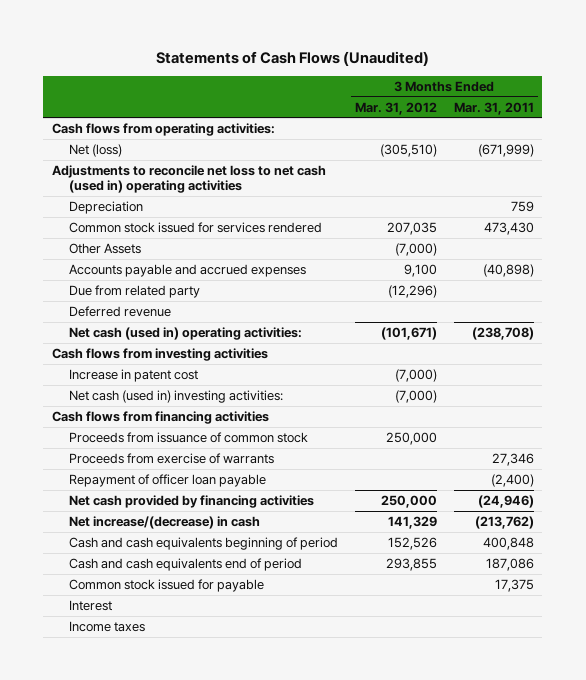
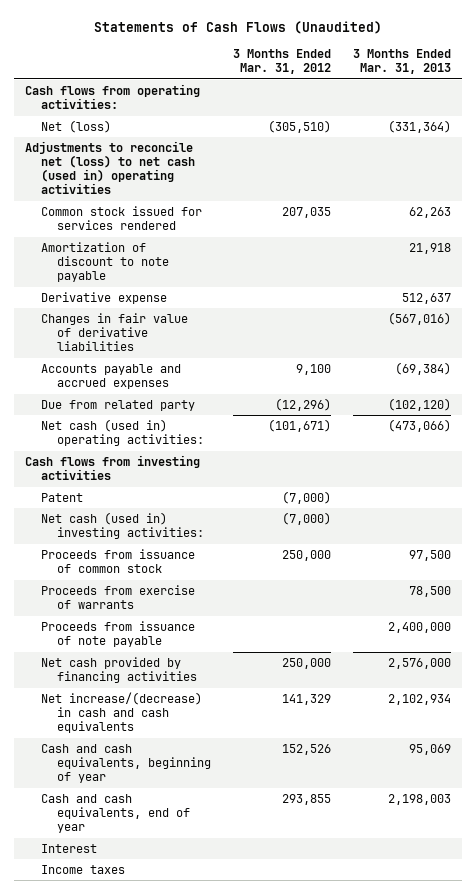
[453,101,534,115] Mar. 31, 2011 -> none
none -> [352,48,451,74] 3 Months Ended Mar. 31, 2013
[69,200,144,214] Depreciation -> none
[51,164,326,194] Adjustments to reconcile net loss to net cash (used in) operating activities -> [24,140,196,195] Adjustments to reconcile net (loss) to net cash (used in) operating activities
[69,242,142,254] Other Assets -> none
none -> [41,241,170,283] Amortization of discount to note payable
none -> [41,291,168,304] Derivative expense
none -> [41,312,189,352] Changes in fair value of derivative liabilities
[69,305,172,317] Deferred revenue -> none
[69,368,199,382] Increase in patent cost -> [41,492,84,502] Patent
[51,410,269,424] Cash flows from financing activities -> none
[69,473,267,487] Repayment of officer loan payable -> none
none -> [41,620,196,647] Proceeds from issuance of note payable
[69,578,265,592] Common stock issued for payable -> none
[69,515,261,529] Net increase/(decrease) in cash -> [41,691,203,734] Net increase/(decrease) in cash and cash equivalents
[69,536,339,550] Cash and cash equivalents beginning of period -> [41,743,212,784] Cash and cash equivalents, beginning of year
[69,557,303,571] Cash and cash equivalents end of period -> [41,793,191,834] Cash and cash equivalents, end of year

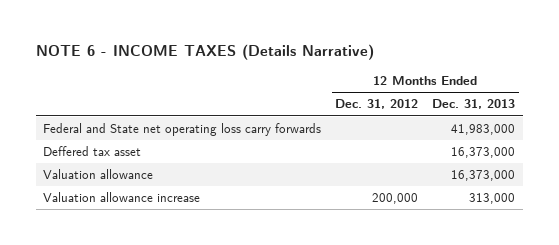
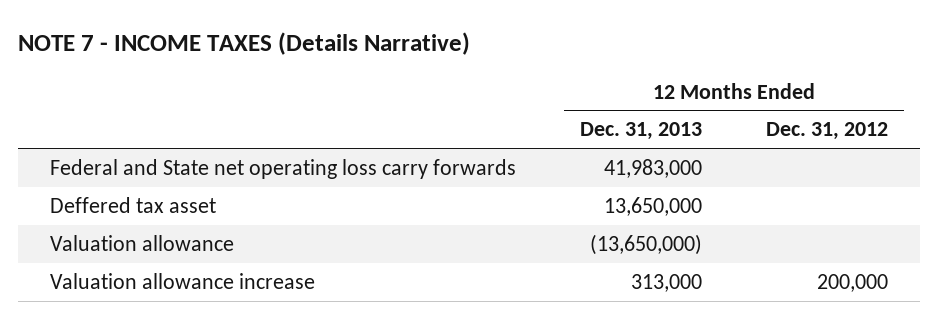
[36,43,375,60] NOTE 6 - INCOME TAXES (Details Narrative) -> [17,32,470,56] NOTE 7 - INCOME TAXES (Details Narrative)
[451,147,516,159] 16,373,000 -> [603,196,702,216] 13,650,000
[451,170,516,182] 16,373,000 -> [589,233,702,255] (13,650,000)

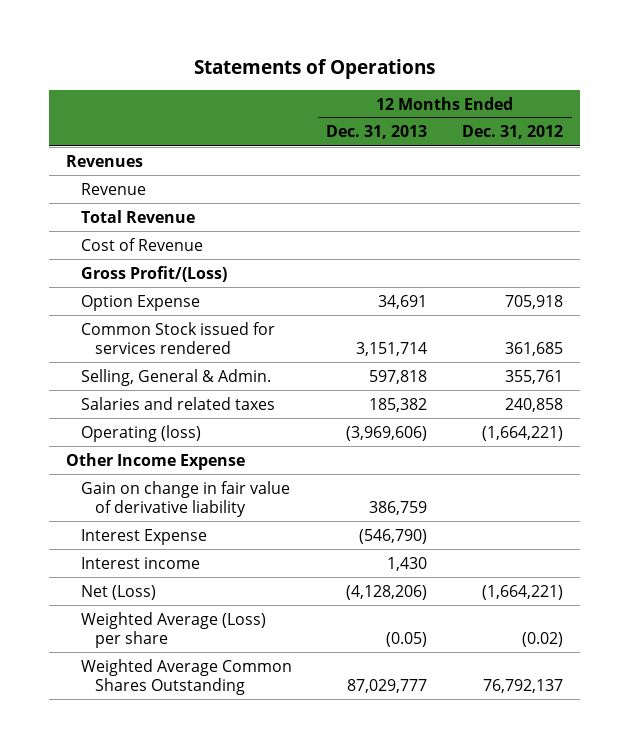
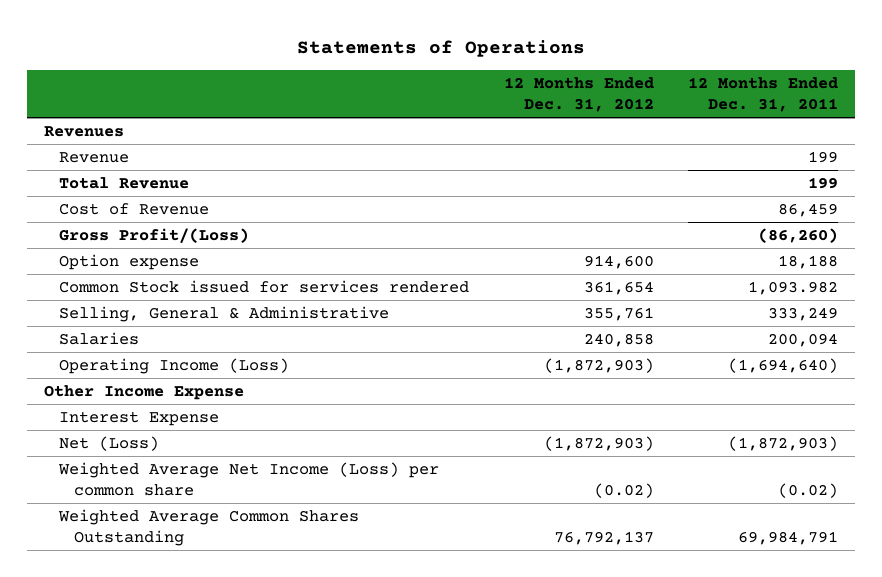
[326,125,428,140] Dec. 31, 2013 -> none
none -> [687,76,838,113] 12 Months Ended Dec. 31, 2011
[80,294,200,311] Option Expense -> [59,253,200,270] Option expense
[505,294,564,309] 705,918 -> [583,254,654,269] 914,600
[505,341,564,356] 361,685 -> [583,280,654,295] 361,654
[80,368,271,386] Selling, General & Admin. -> [59,305,390,322] Selling, General & Administrative
[80,396,275,410] Salaries and related taxes -> [59,331,140,345] Salaries
[80,424,201,442] Operating (loss) -> [59,357,290,374] Operating Income (Loss)
[482,425,564,441] (1,664,221) -> [543,357,654,373] (1,872,903)
[80,480,290,517] Gain on change in fair value of derivative liability -> none
[80,556,200,569] Interest income -> none
[482,584,564,600] (1,664,221) -> [543,435,654,451] (1,872,903)
[80,611,266,648] Weighted Average (Loss) per share -> [58,461,440,497] Weighted Average Net Income (Loss) per common share

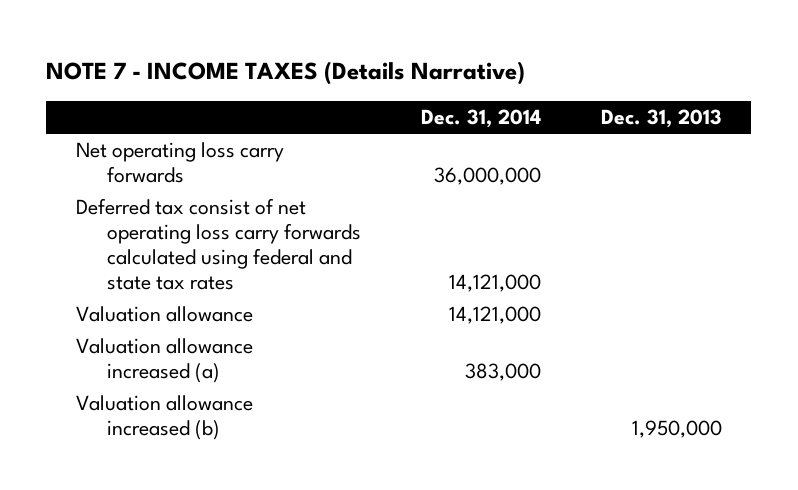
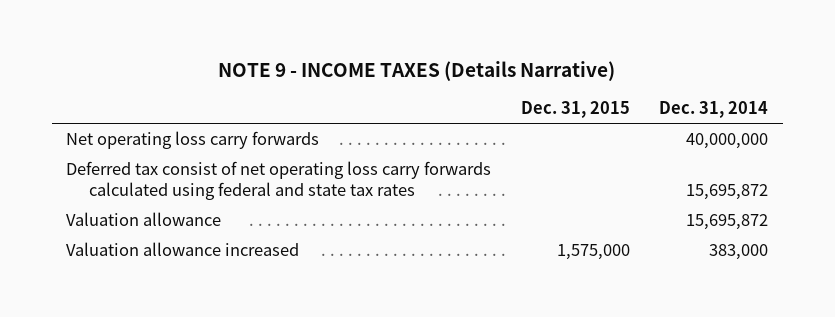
[46,61,526,86] NOTE 7 - INCOME TAXES (Details Narrative) -> [218,61,616,82] NOTE 9 - INCOME TAXES (Details Narrative)
[600,108,722,128] Dec. 31, 2013 -> none
none -> [520,101,630,119] Dec. 31, 2015
[76,395,254,441] Valuation allowance increased (b) -> none
[434,167,542,186] 36,000,000 -> [686,132,769,149] 40,000,000
[449,273,542,292] 14,121,000 -> [686,183,769,200] 15,695,872
[449,306,542,325] 14,121,000 -> [686,213,769,230] 15,695,872
[76,338,254,384] Valuation allowance increased (a) -> [66,241,300,256] Valuation allowance increased

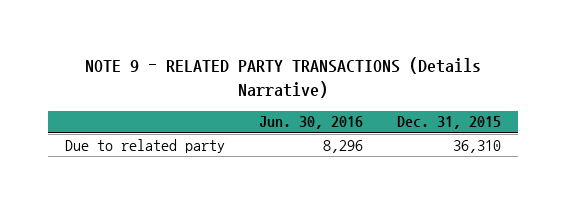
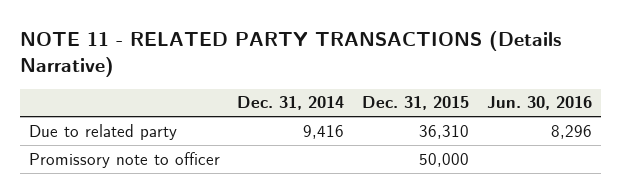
[84,57,481,99] NOTE 9 - RELATED PARTY TRANSACTIONS (Details Narrative) -> [19,30,561,77] NOTE 11 - RELATED PARTY TRANSACTIONS (Details Narrative)
none -> [237,96,345,111] Dec. 31, 2014
none -> [28,151,220,168] Promissory note to officer

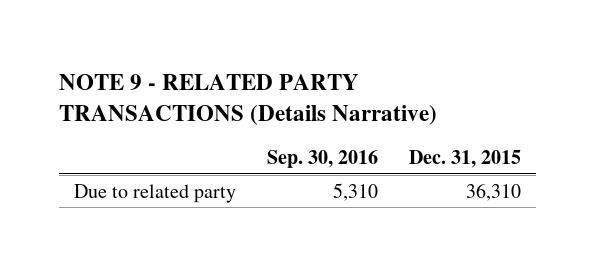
[19,30,561,77] NOTE 11 - RELATED PARTY TRANSACTIONS (Details Narrative) -> [58,74,437,126] NOTE 9 - RELATED PARTY TRANSACTIONS (Details Narrative)
[237,96,345,111] Dec. 31, 2014 -> none
[486,96,592,111] Jun. 30, 2016 -> none
none -> [266,150,378,169] Sep. 30, 2016
[28,151,220,168] Promissory note to officer -> none

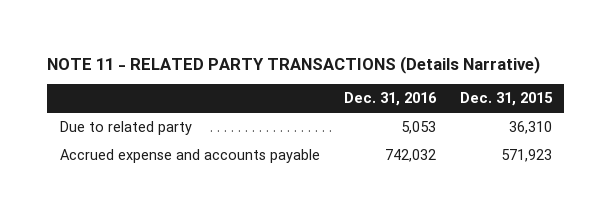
[58,74,437,126] NOTE 9 - RELATED PARTY TRANSACTIONS (Details Narrative) -> [47,55,541,74] NOTE 11 - RELATED PARTY TRANSACTIONS (Details Narrative)
[266,150,378,169] Sep. 30, 2016 -> none
none -> [343,92,437,107] Dec. 31, 2016
none -> [59,149,320,164] Accrued expense and accounts payable

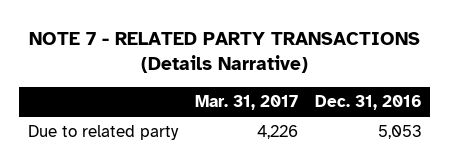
[47,55,541,74] NOTE 11 - RELATED PARTY TRANSACTIONS (Details Narrative) -> [28,31,420,74] NOTE 7 - RELATED PARTY TRANSACTIONS (Details Narrative)
[460,92,554,107] Dec. 31, 2015 -> none
none -> [194,94,298,110] Mar. 31, 2017
[59,149,320,164] Accrued expense and accounts payable -> none

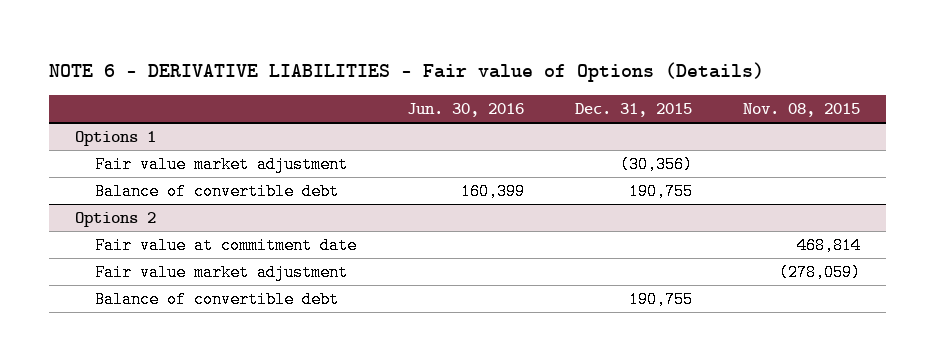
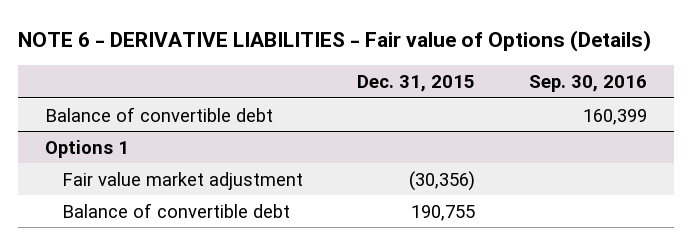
[406,103,524,118] Jun. 30, 2016 -> none
[743,103,861,118] Nov. 08, 2015 -> none
none -> [528,75,647,93] Sep. 30, 2016
none -> [45,106,274,122] Balance of convertible debt
[74,212,156,228] Options 2 -> none
[94,237,357,255] Fair value at commitment date -> none
[94,264,348,282] Fair value market adjustment -> none
[94,291,339,309] Balance of convertible debt -> none

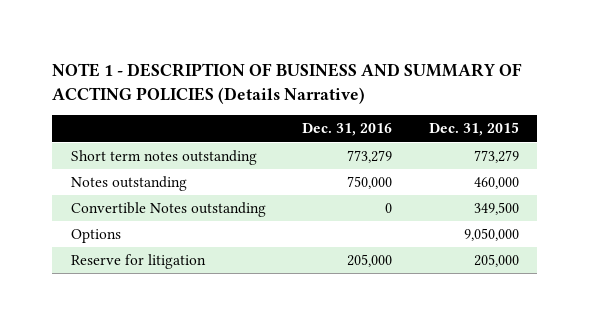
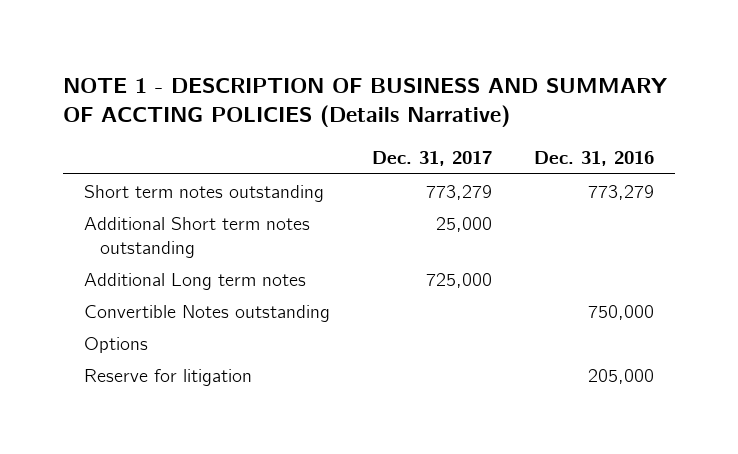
[428,122,519,137] Dec. 31, 2015 -> none
none -> [372,151,493,167] Dec. 31, 2017
[70,176,187,192] Notes outstanding -> none
none -> [83,216,310,258] Additional Short term notes outstanding
none -> [83,272,306,290] Additional Long term notes
[385,203,393,214] 0 -> [588,304,655,320] 750,000

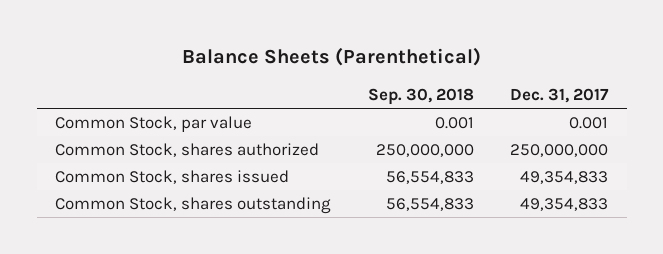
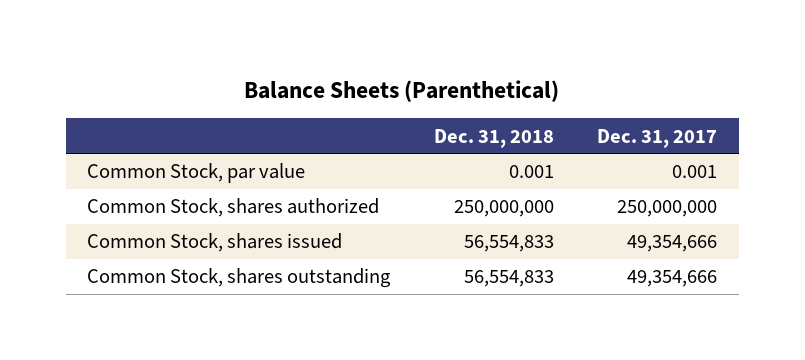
[367,87,474,105] Sep. 30, 2018 -> none
none -> [433,128,554,148] Dec. 31, 2018
[520,171,609,185] 49,354,833 -> [627,235,718,253] 49,354,666
[520,198,609,212] 49,354,833 -> [627,270,718,288] 49,354,666

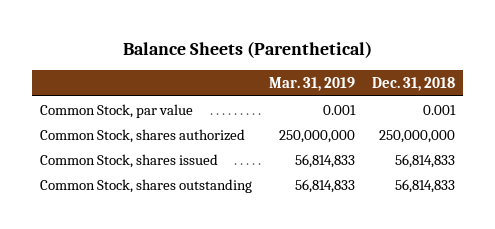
[597,128,718,148] Dec. 31, 2017 -> none
none -> [269,77,356,92] Mar. 31, 2019
[463,235,554,253] 56,554,833 -> [394,153,455,168] 56,814,833
[463,270,554,288] 56,554,833 -> [394,178,455,193] 56,814,833

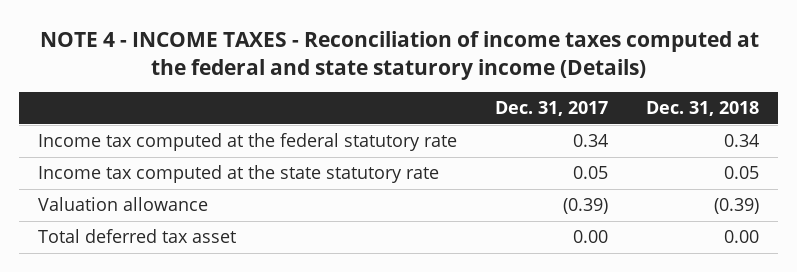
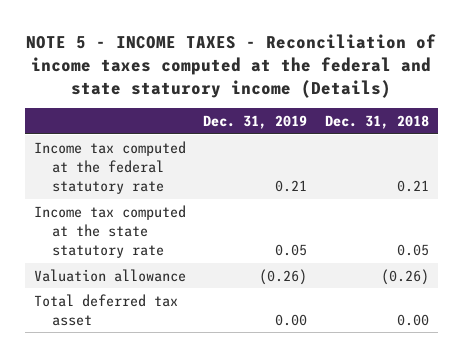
[39,30,759,80] NOTE 4 - INCOME TAXES - Reconciliation of income taxes computed at the federal and state staturory income (Details) -> [26,34,437,98] NOTE 5 - INCOME TAXES - Reconciliation of income taxes computed at the federal and state staturory income (Details)
[495,101,609,117] Dec. 31, 2017 -> none
none -> [203,115,308,130] Dec. 31, 2019
[723,134,759,148] 0.34 -> [396,179,429,192] 0.21
[713,198,759,215] (0.39) -> [380,268,429,285] (0.26)

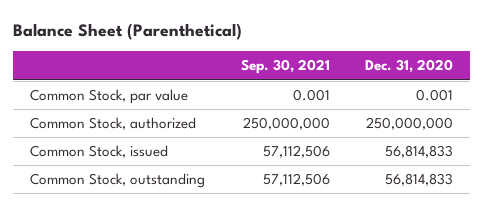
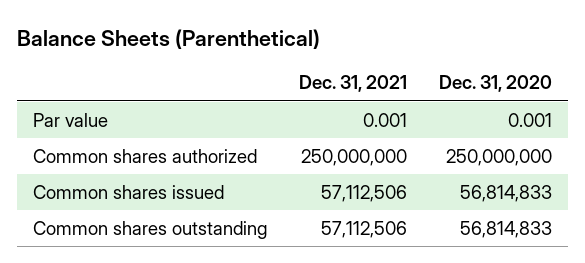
[12,23,242,41] Balance Sheet (Parenthetical) -> [17,28,321,49] Balance Sheets (Parenthetical)
[240,59,330,75] Sep. 30, 2021 -> none
none -> [299,75,408,93] Dec. 31, 2021
[30,89,189,105] Common Stock, par value -> [33,112,109,127] Par value
[30,117,197,131] Common Stock, authorized -> [33,148,258,163] Common shares authorized
[30,145,169,159] Common Stock, issued -> [33,184,225,199] Common shares issued
[30,173,206,189] Common Stock, outstanding -> [33,220,268,239] Common shares outstanding

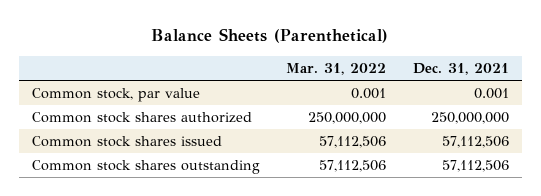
[438,75,552,93] Dec. 31, 2020 -> none
none -> [286,63,387,76] Mar. 31, 2022
[33,112,109,127] Par value -> [32,88,201,103] Common stock, par value
[33,148,258,163] Common shares authorized -> [32,112,253,124] Common stock shares authorized
[33,184,225,199] Common shares issued -> [32,136,223,148] Common stock shares issued
[33,220,268,239] Common shares outstanding -> [32,160,261,175] Common stock shares outstanding

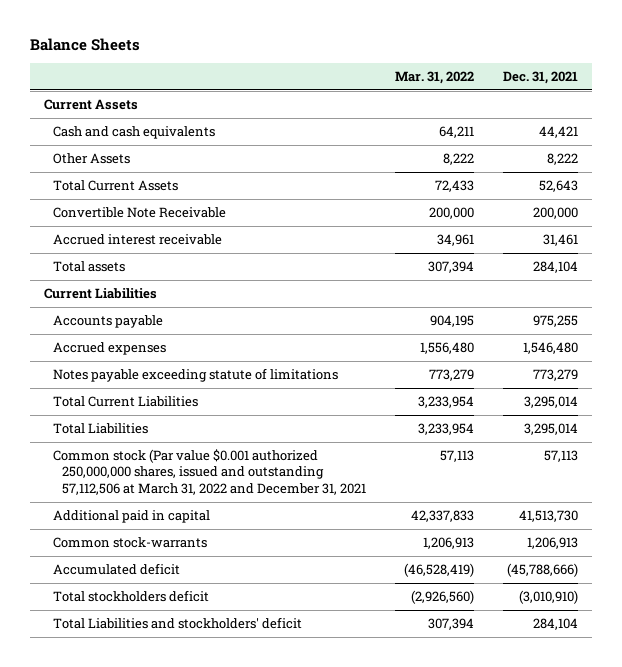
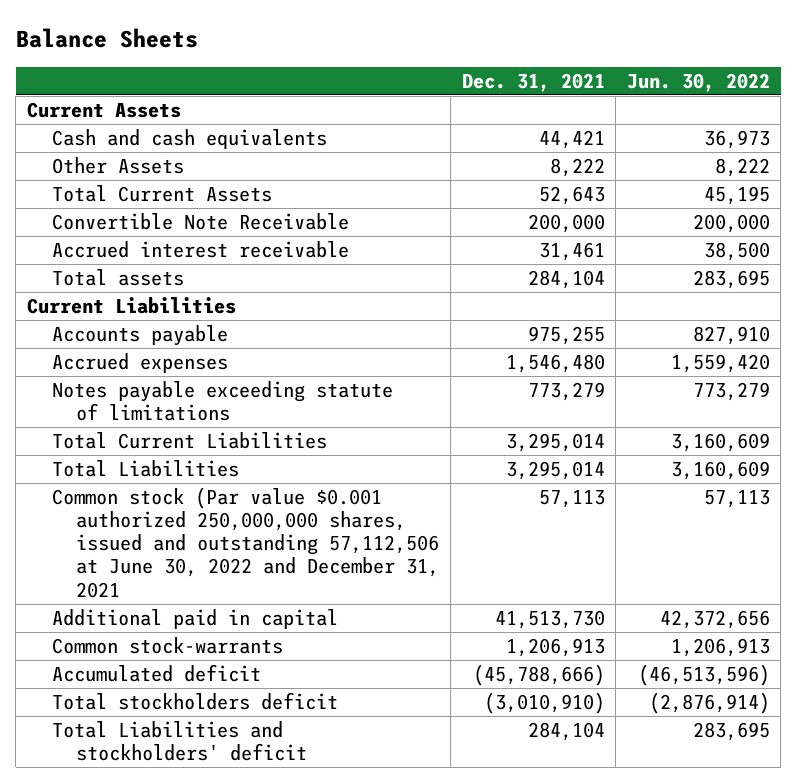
[395,71,475,85] Mar. 31, 2022 -> none
none -> [626,72,770,92] Jun. 30, 2022
[53,449,367,495] Common stock (Par value $0.001 authorized 250,000,000 shares, issued and outstanding 57,112,506 at March 31, 2022 and December 31, 2021 -> [51,487,440,598] Common stock (Par value $0.001 authorized 250,000,000 shares, issued and outstanding 57,112,506 at June 30, 2022 and December 31, 2021

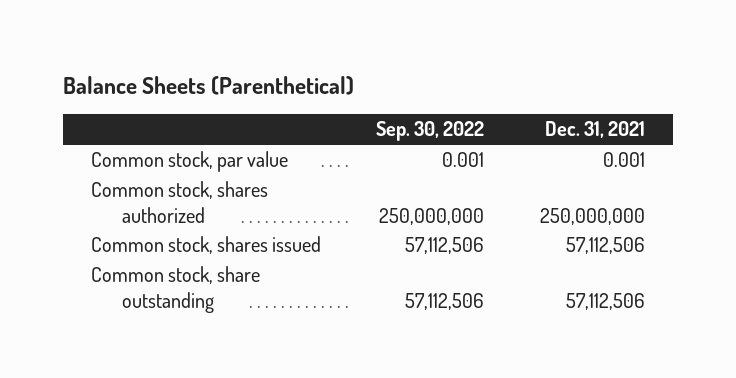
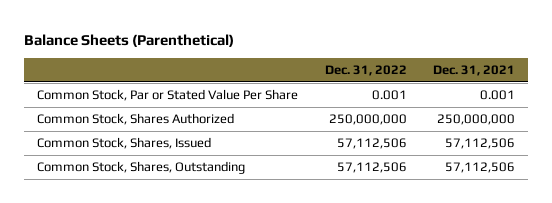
[376,121,485,142] Sep. 30, 2022 -> none
none -> [324,64,407,76] Dec. 31, 2022
[90,151,288,173] Common stock, par value -> [37,89,299,102] Common Stock, Par or Stated Value Per Share
[90,181,268,223] Common stock, shares authorized -> [37,113,235,126] Common Stock, Shares Authorized
[90,236,321,255] Common stock, shares issued -> [37,137,212,150] Common Stock, Shares, Issued
[90,266,260,313] Common stock, share outstanding -> [37,161,246,175] Common Stock, Shares, Outstanding

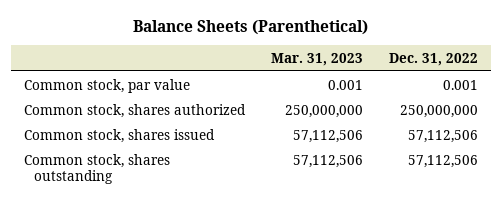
[432,64,515,76] Dec. 31, 2021 -> none
none -> [271,52,364,66] Mar. 31, 2023
[37,89,299,102] Common Stock, Par or Stated Value Per Share -> [23,78,190,93] Common stock, par value
[37,113,235,126] Common Stock, Shares Authorized -> [23,103,246,118] Common stock, shares authorized
[37,137,212,150] Common Stock, Shares, Issued -> [23,128,215,143] Common stock, shares issued
[37,161,246,175] Common Stock, Shares, Outstanding -> [23,153,170,185] Common stock, shares outstanding

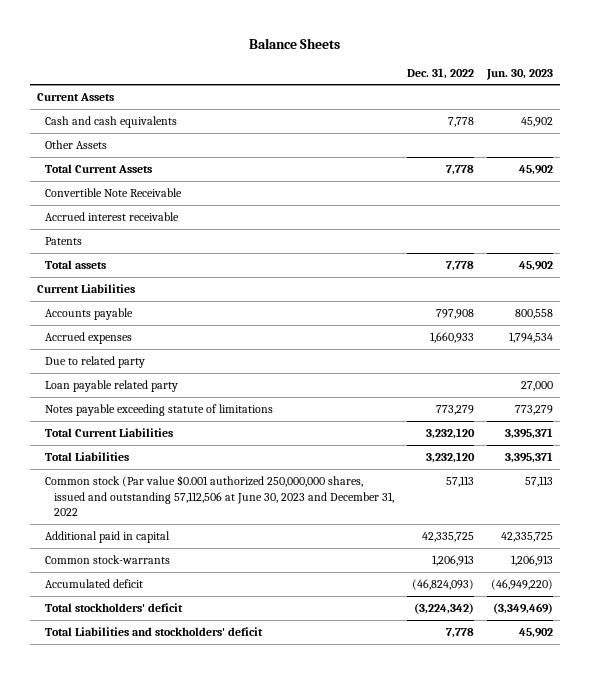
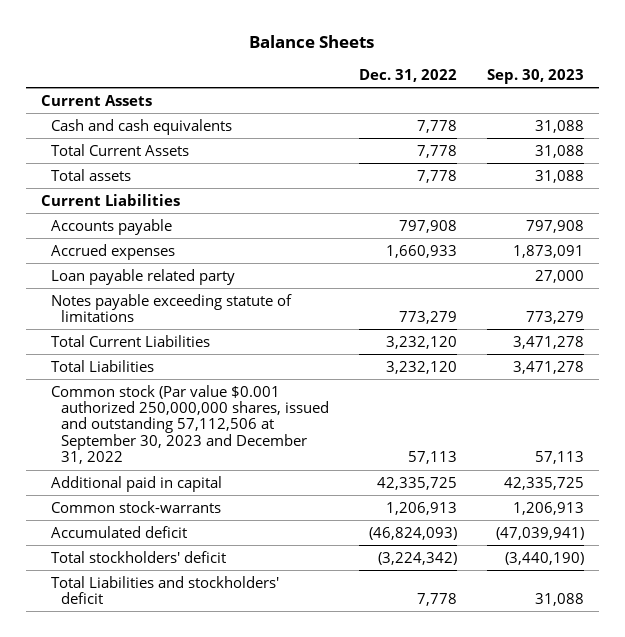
[486,68,554,80] Jun. 30, 2023 -> none
none -> [486,69,584,85] Sep. 30, 2023
[45,139,108,149] Other Assets -> none
[45,187,183,197] Convertible Note Receivable -> none
[45,211,180,221] Accrued interest receivable -> none
[45,236,83,245] Patents -> none
[45,355,146,368] Due to related party -> none
[45,474,394,517] Common stock (Par value $0.001 authorized 250,000,000 shares, issued and outstanding 57,112,506 at June 30, 2023 and December 31, 2022 -> [51,384,330,465] Common stock (Par value $0.001 authorized 250,000,000 shares, issued and outstanding 57,112,506 at September 30, 2023 and December 31, 2022

